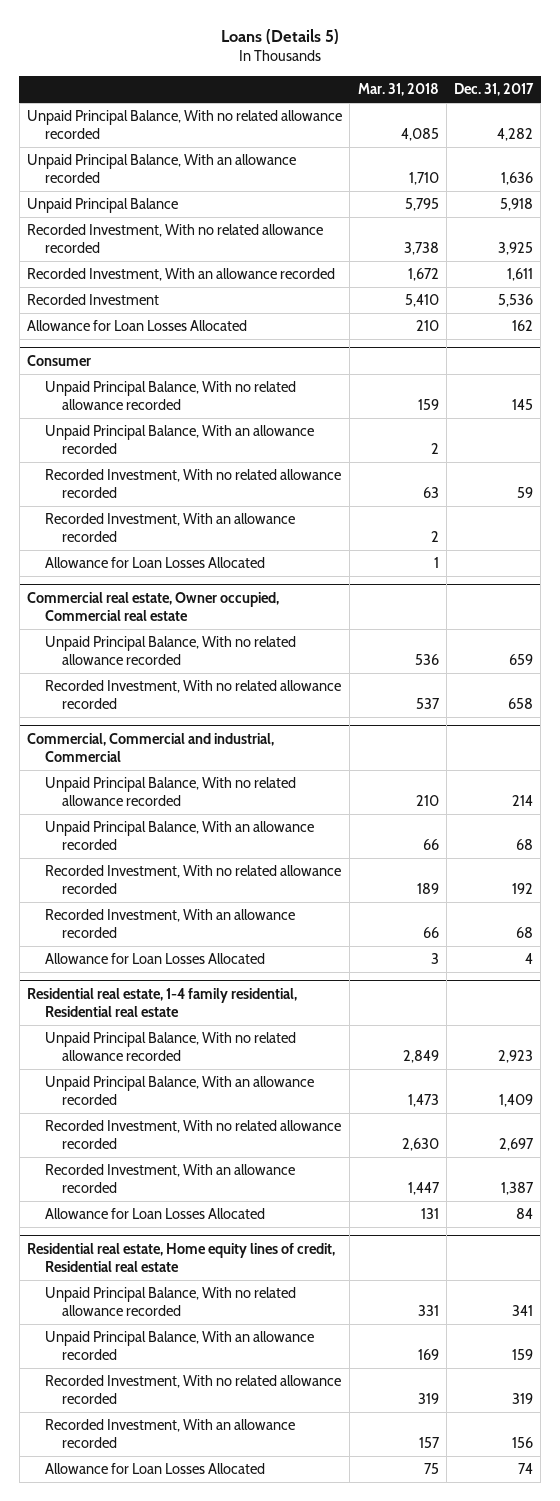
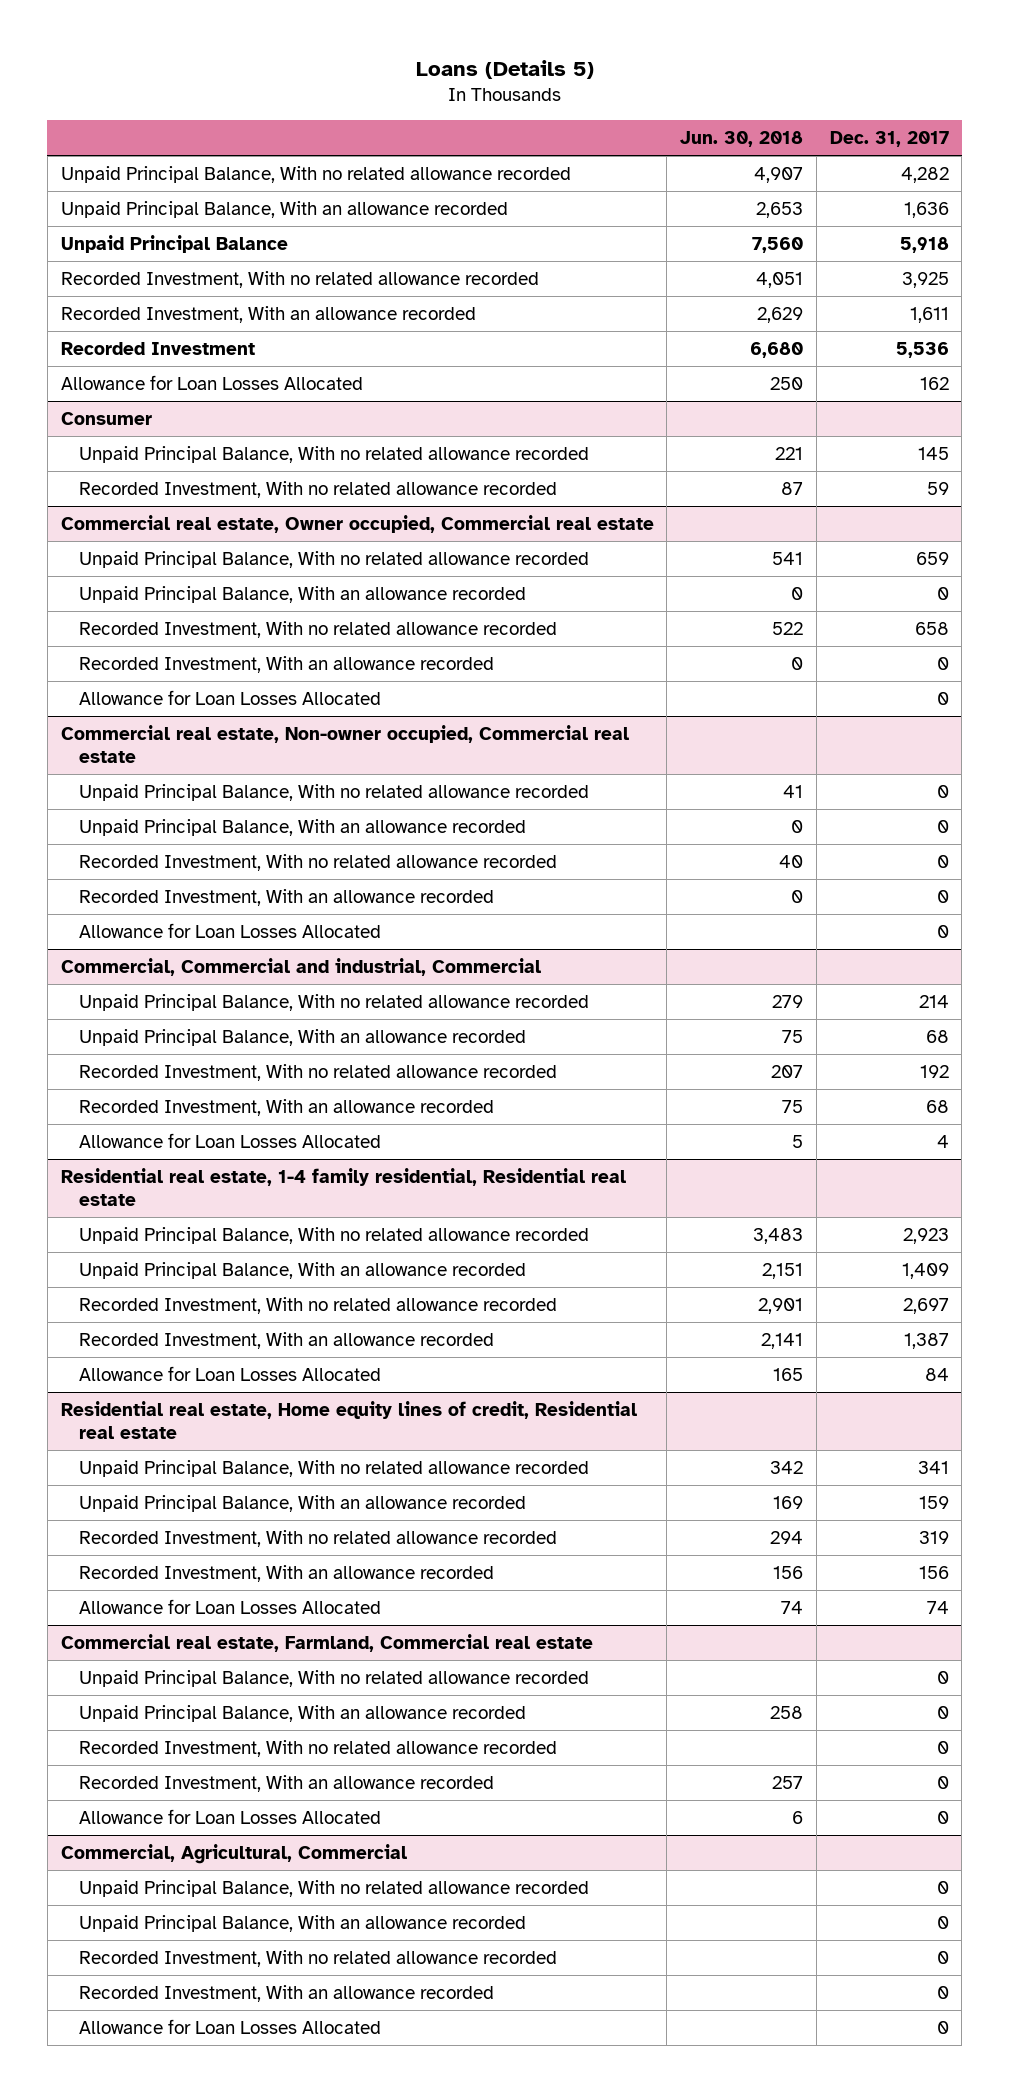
[357,82,439,96] Mar. 31, 2018 -> none
none -> [680,130,804,147] Jun. 30, 2018
[44,425,314,455] Unpaid Principal Balance, With an allowance recorded -> none
[44,513,295,543] Recorded Investment, With an allowance recorded -> none
[44,557,265,569] Allowance for Loan Losses Allocated -> none
none -> [78,585,526,603] Unpaid Principal Balance, With an allowance recorded
none -> [78,655,494,673] Recorded Investment, With an allowance recorded
none -> [78,689,381,705] Allowance for Loan Losses Allocated
none -> [60,724,629,763] Commercial real estate, Non-owner occupied, Commercial real estate
none -> [78,783,589,801] Unpaid Principal Balance, With no related allowance recorded
none -> [78,818,526,836] Unpaid Principal Balance, With an allowance recorded
none -> [78,853,557,871] Recorded Investment, With no related allowance recorded
none -> [78,888,494,906] Recorded Investment, With an allowance recorded
none -> [78,922,381,938] Allowance for Loan Losses Allocated
none -> [60,1633,593,1652] Commercial real estate, Farmland, Commercial real estate
none -> [78,1669,589,1687] Unpaid Principal Balance, With no related allowance recorded
none -> [78,1704,526,1722] Unpaid Principal Balance, With an allowance recorded
none -> [78,1739,557,1757] Recorded Investment, With no related allowance recorded
none -> [78,1774,494,1792] Recorded Investment, With an allowance recorded
none -> [78,1808,381,1824] Allowance for Loan Losses Allocated
none -> [60,1843,407,1864] Commercial, Agricultural, Commercial
none -> [78,1879,589,1897] Unpaid Principal Balance, With no related allowance recorded
none -> [78,1914,526,1932] Unpaid Principal Balance, With an allowance recorded
none -> [78,1949,557,1967] Recorded Investment, With no related allowance recorded
none -> [78,1984,494,2002] Recorded Investment, With an allowance recorded
none -> [78,2018,381,2034] Allowance for Loan Losses Allocated

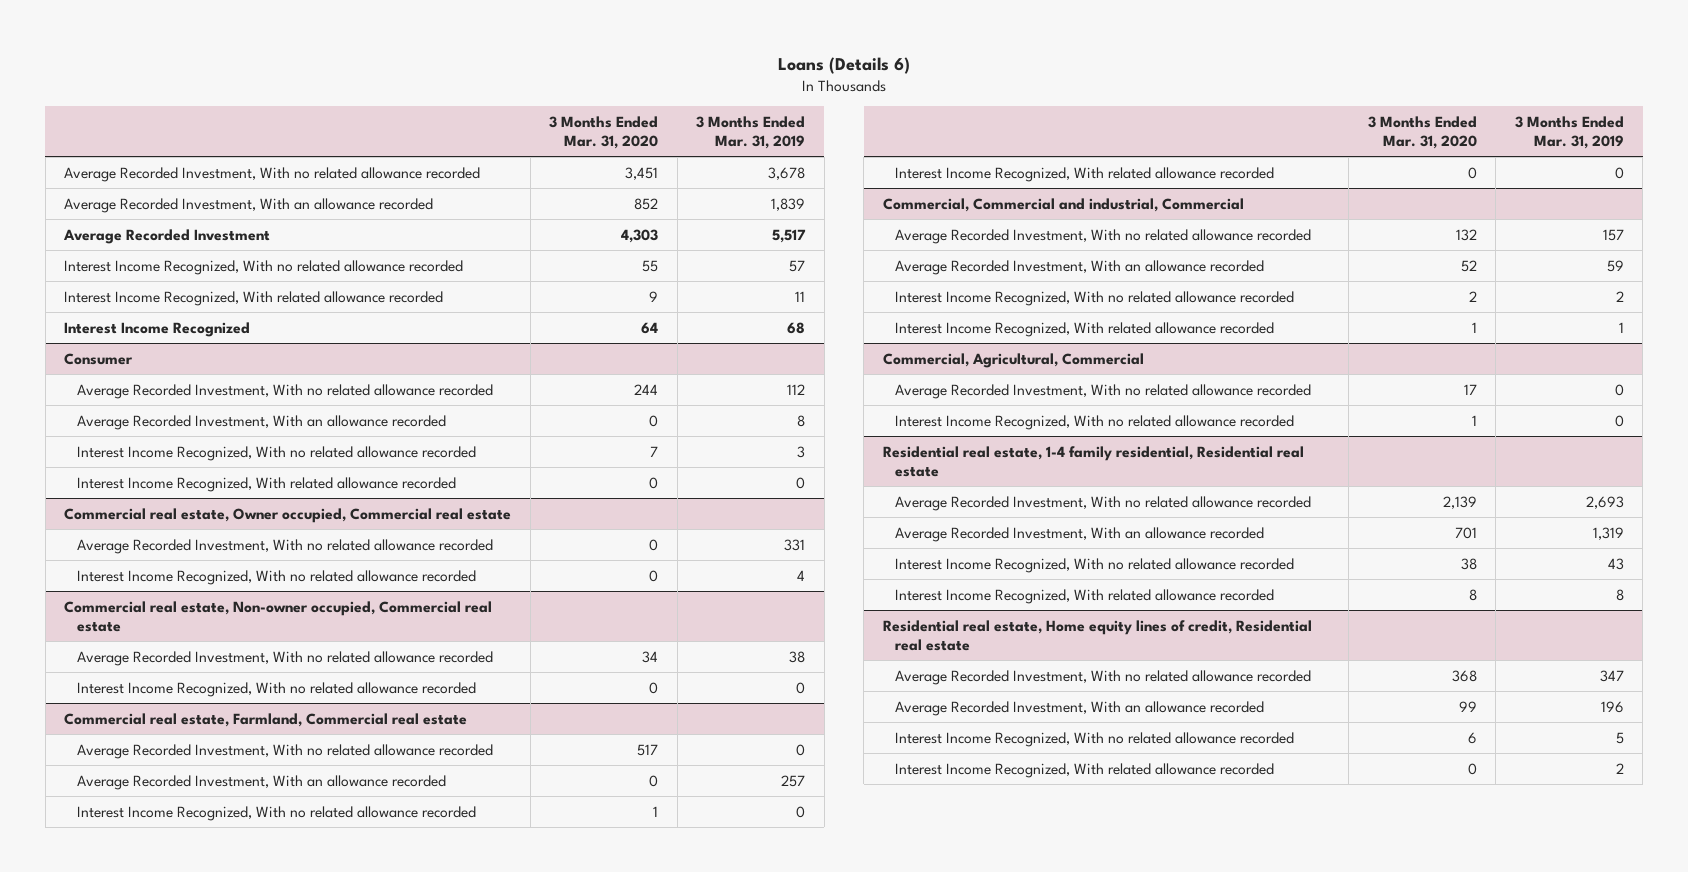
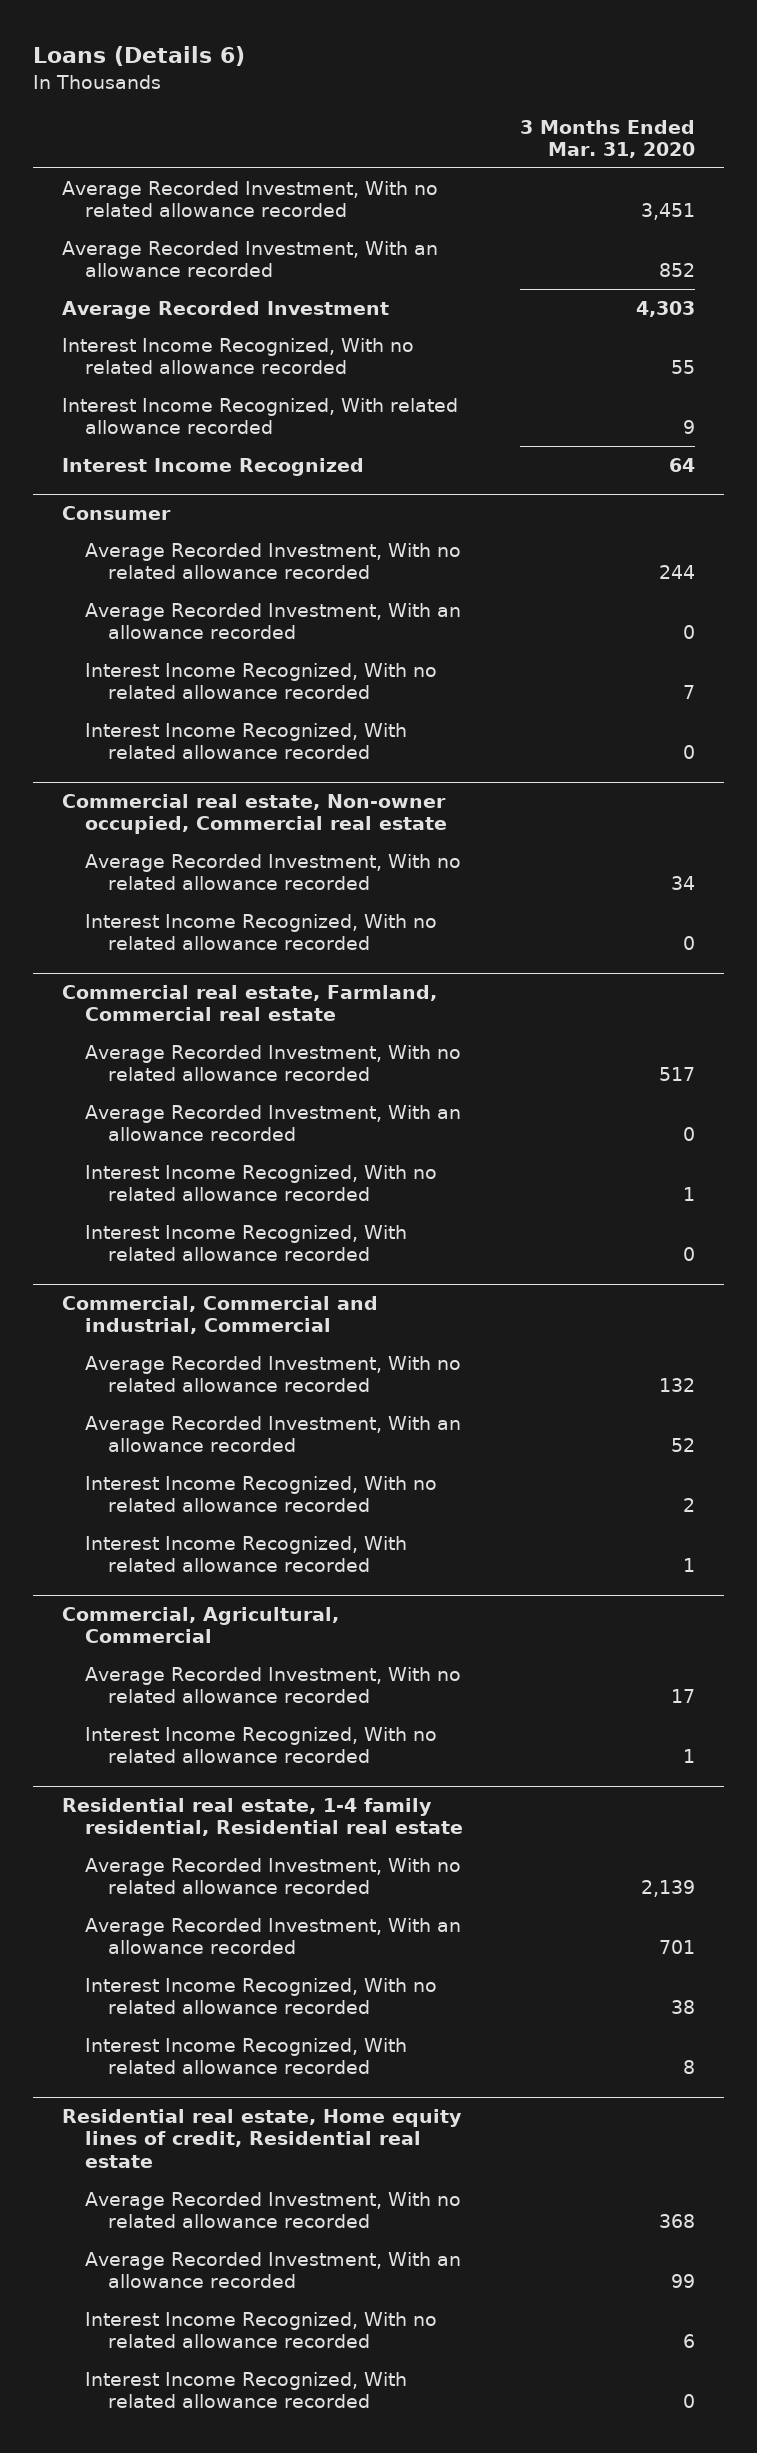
[696,115,806,149] 3 Months Ended Mar. 31, 2019 -> none
[64,507,512,523] Commercial real estate, Owner occupied, Commercial real estate -> none
[76,538,493,554] Average Recorded Investment, With no related allowance recorded -> none
[76,569,476,585] Interest Income Recognized, With no related allowance recorded -> none

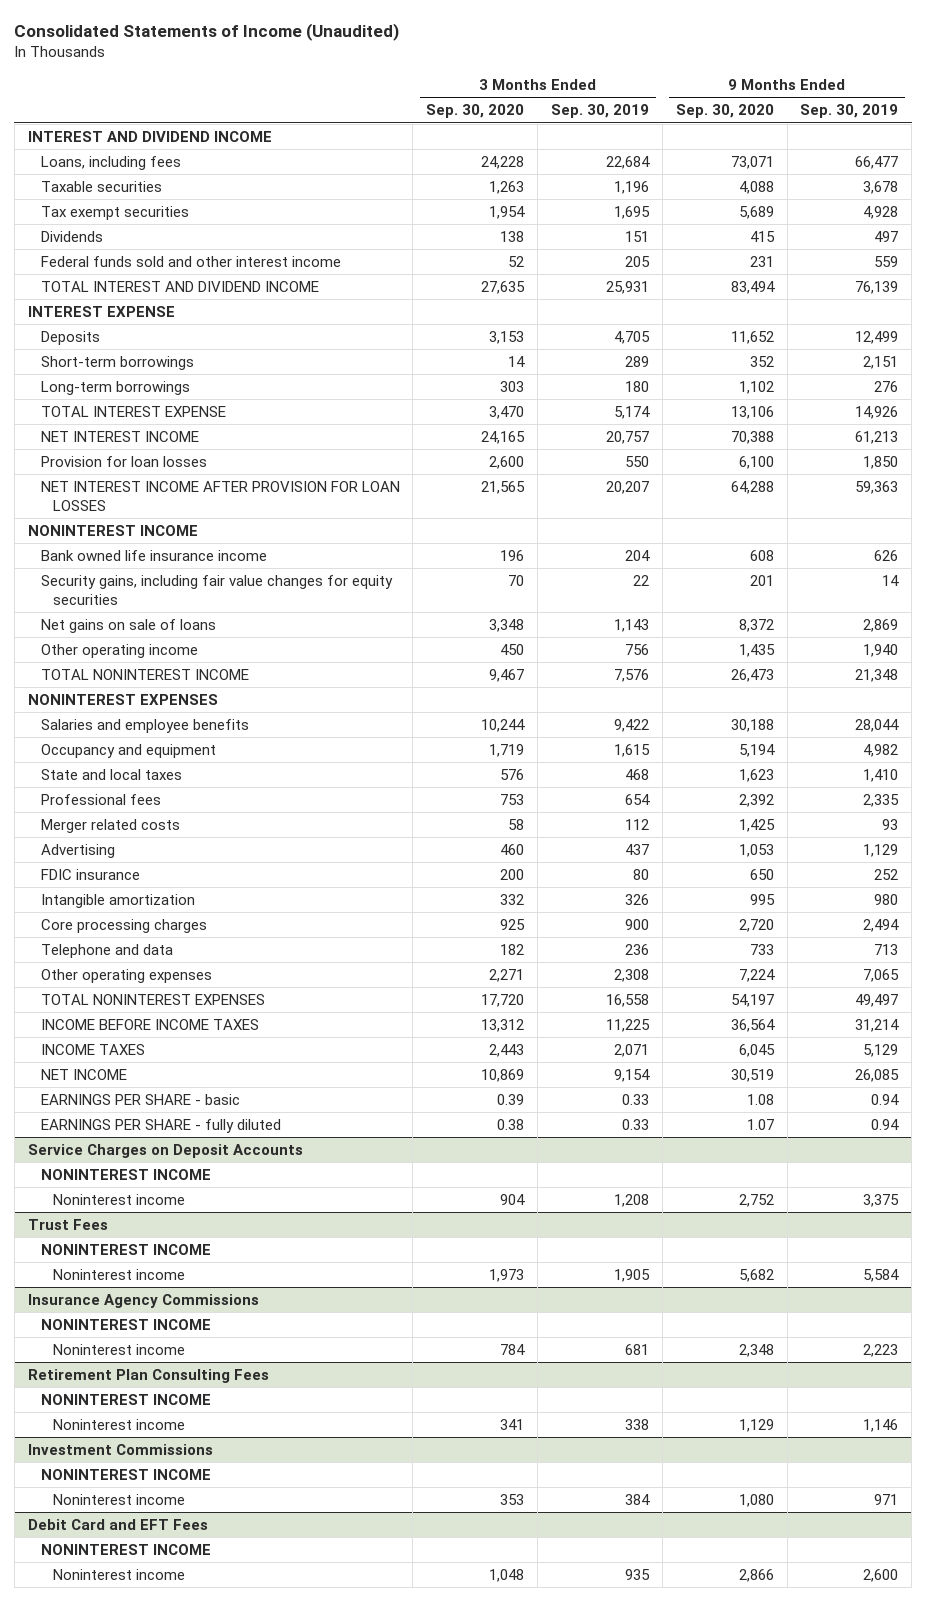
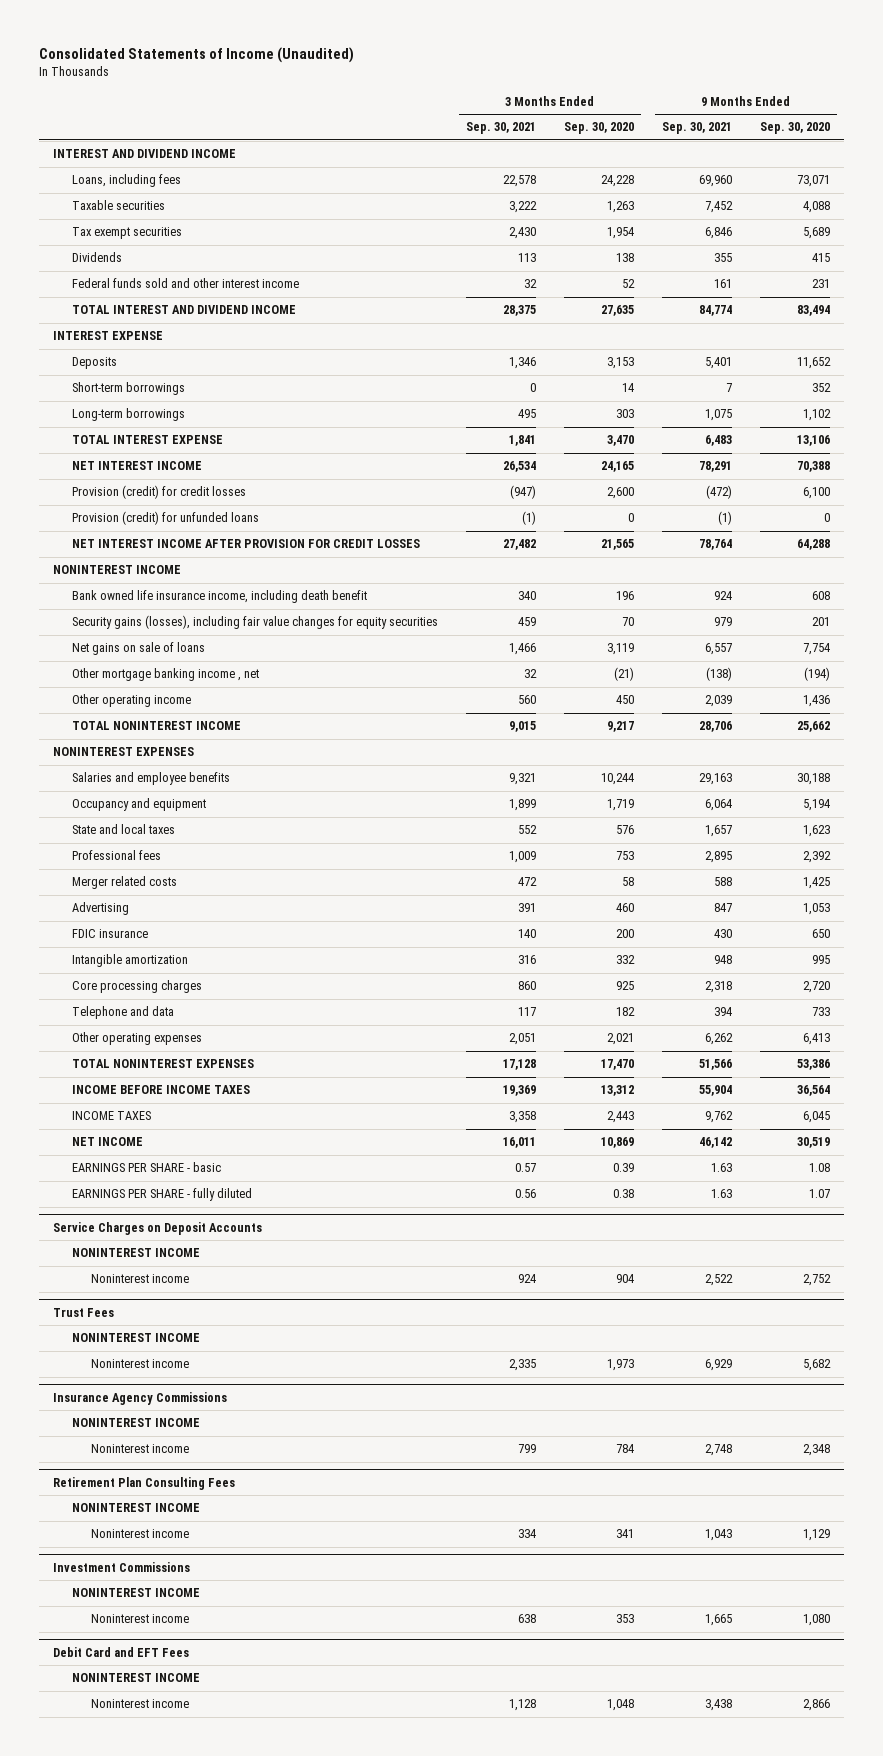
[550,104,649,119] Sep. 30, 2019 -> none
[800,104,899,119] Sep. 30, 2019 -> none
none -> [466,122,537,135] Sep. 30, 2021
none -> [662,122,733,135] Sep. 30, 2021
[40,455,207,467] Provision for loan losses -> [71,485,246,500] Provision (credit) for credit losses
none -> [71,511,259,526] Provision (credit) for unfunded loans
[40,480,400,511] NET INTEREST INCOME AFTER PROVISION FOR LOAN LOSSES -> [71,539,420,549] NET INTEREST INCOME AFTER PROVISION FOR CREDIT LOSSES
[40,549,267,561] Bank owned life insurance income -> [71,590,367,604] Bank owned life insurance income, including death benefit
[40,574,393,605] Security gains, including fair value changes for equity securities -> [71,615,438,630] Security gains (losses), including fair value changes for equity securities
[489,618,525,632] 3,348 -> [607,643,635,656] 3,119
[738,618,774,632] 8,372 -> [803,643,831,656] 7,754
none -> [71,668,259,682] Other mortgage banking income , net
[738,643,775,657] 1,435 -> [803,695,831,708] 1,436
[489,668,525,682] 9,467 -> [607,721,635,733] 9,217
[730,668,774,682] 26,473 -> [797,721,831,733] 25,662
[489,968,525,982] 2,271 -> [607,1033,635,1046] 2,021
[738,968,775,982] 7,224 -> [803,1033,831,1046] 6,413
[481,993,525,1007] 17,720 -> [601,1059,635,1071] 17,470
[730,993,774,1007] 54,197 -> [797,1059,831,1071] 53,386

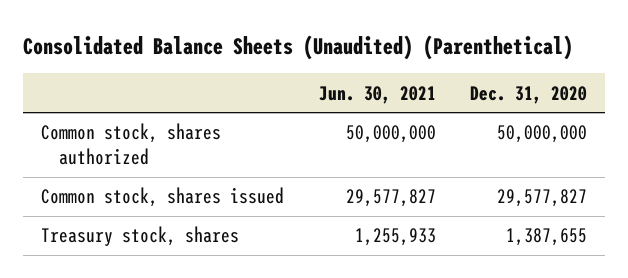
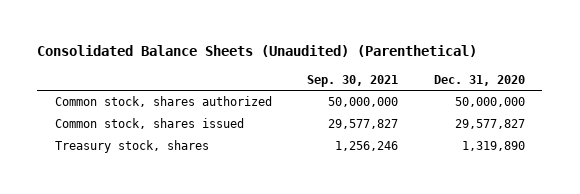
[318,85,436,104] Jun. 30, 2021 -> none
none -> [307,74,399,87] Sep. 30, 2021
[506,228,588,247] 1,387,655 -> [461,141,525,152] 1,319,890

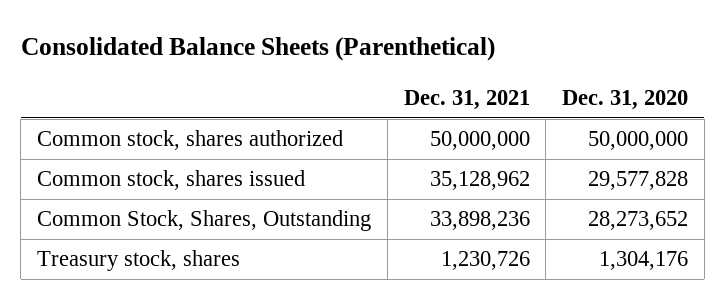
[37,45,478,58] Consolidated Balance Sheets (Unaudited) (Parenthetical) -> [20,37,495,62] Consolidated Balance Sheets (Parenthetical)
[307,74,399,87] Sep. 30, 2021 -> none
none -> [403,89,530,110] Dec. 31, 2021
[454,119,525,130] 29,577,827 -> [588,171,689,191] 29,577,828
none -> [37,210,372,232] Common Stock, Shares, Outstanding
[461,141,525,152] 1,319,890 -> [599,251,689,271] 1,304,176

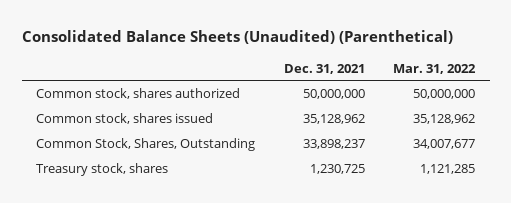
[20,37,495,62] Consolidated Balance Sheets (Parenthetical) -> [21,30,453,45] Consolidated Balance Sheets (Unaudited) (Parenthetical)
[562,89,689,110] Dec. 31, 2020 -> none
none -> [393,63,477,74] Mar. 31, 2022
[429,211,530,231] 33,898,236 -> [302,139,365,150] 33,898,237
[440,251,530,271] 1,230,726 -> [309,164,365,175] 1,230,725

